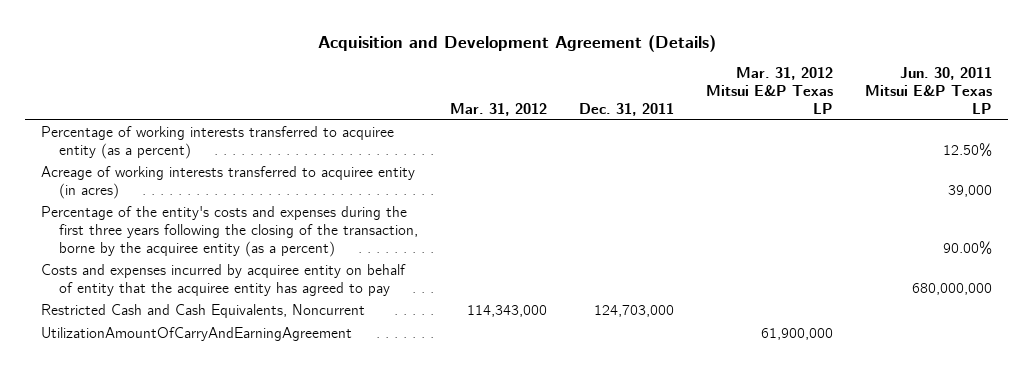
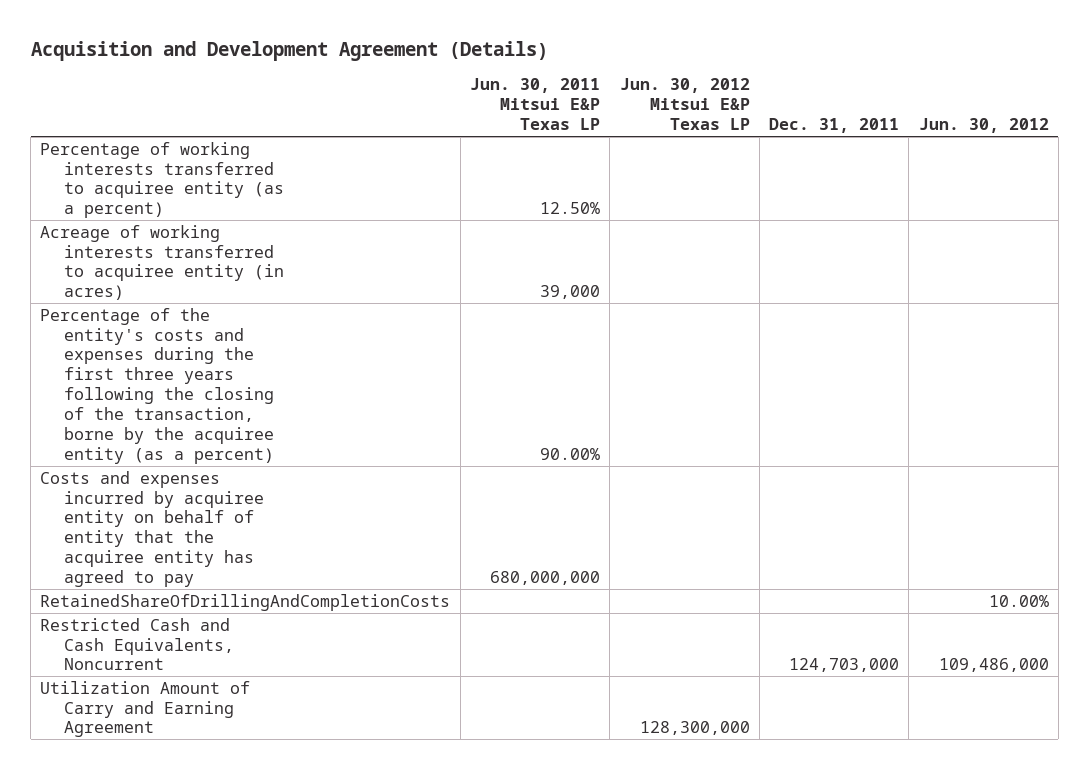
[449,102,547,116] Mar. 31, 2012 -> none
[706,67,834,114] Mar. 31, 2012 Mitsui E&P Texas LP -> none
none -> [619,78,750,131] Jun. 30, 2012 Mitsui E&P Texas LP
none -> [918,118,1049,134] Jun. 30, 2012
none -> [40,593,451,611] RetainedShareOfDrillingAndCompletionCosts
[41,327,353,342] UtilizationAmountOfCarryAndEarningAgreement -> [40,680,251,738] Utilization Amount of Carry and Earning Agreement

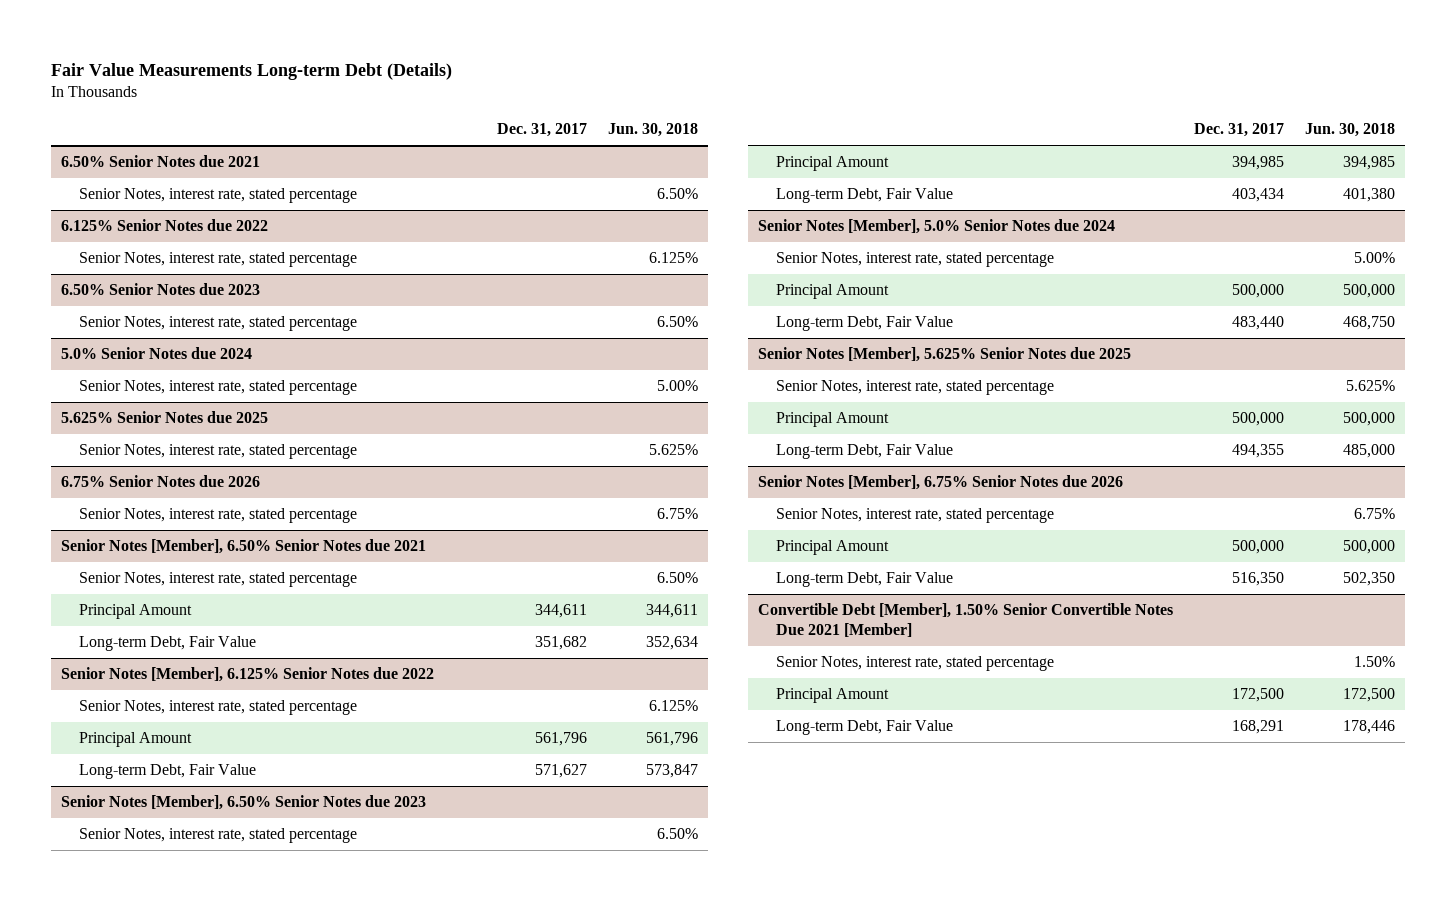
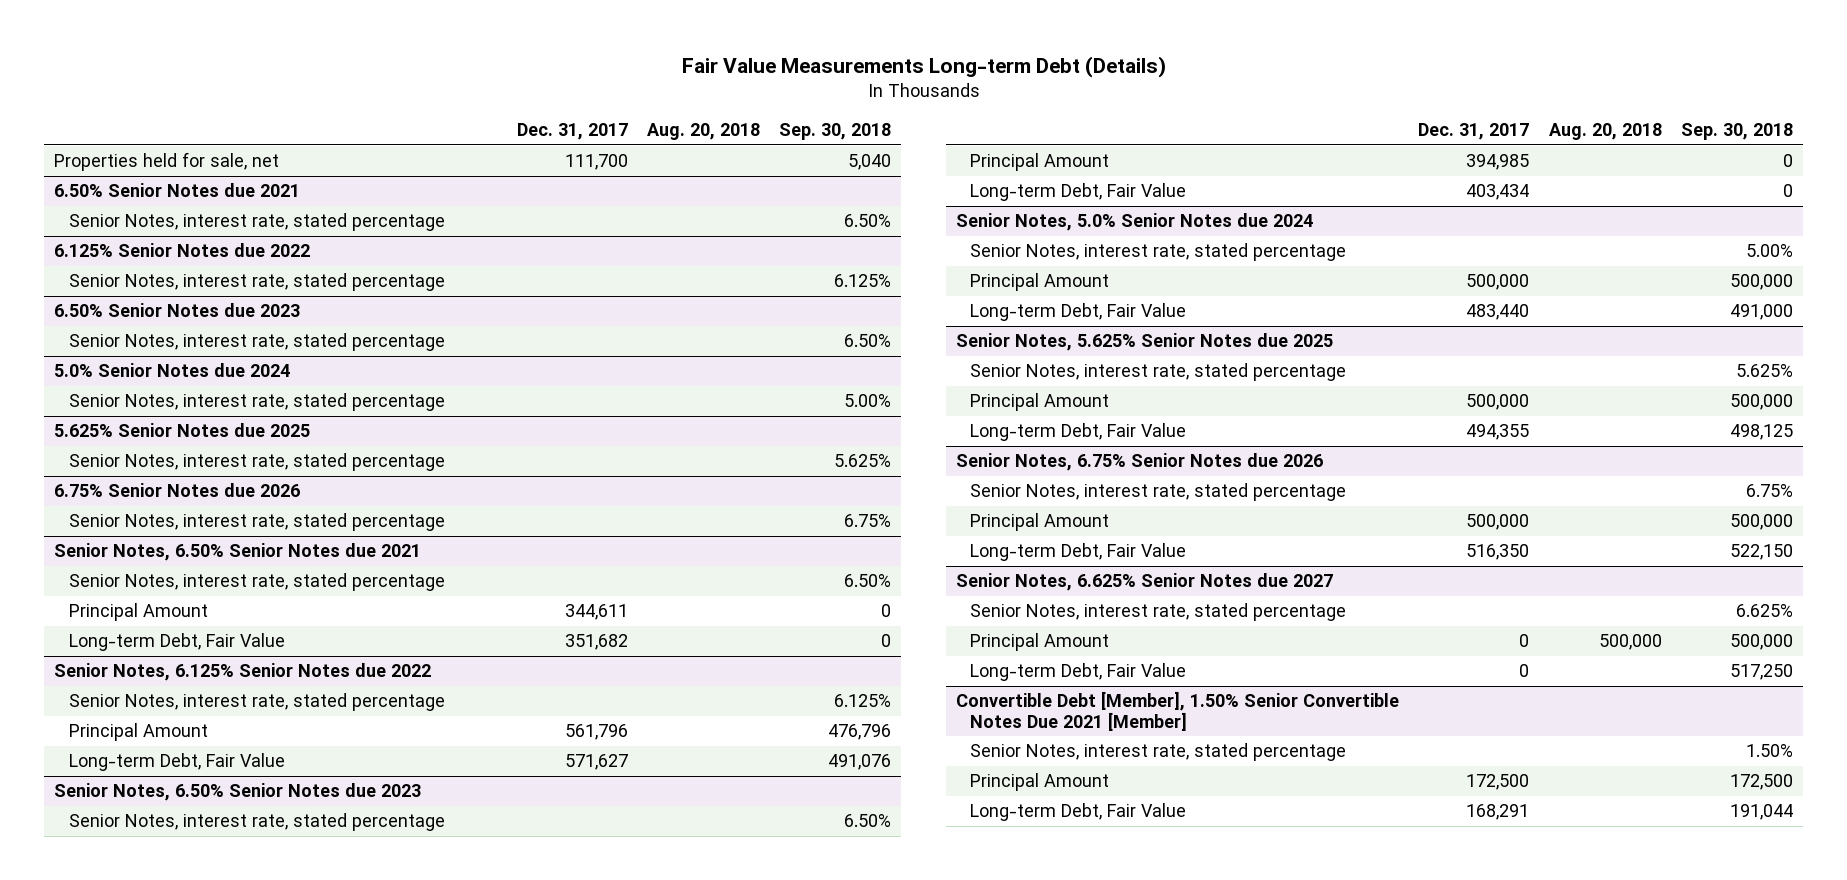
[607,123,698,138] Jun. 30, 2018 -> none
none -> [646,123,760,141] Aug. 20, 2018
none -> [779,123,892,141] Sep. 30, 2018
none -> [54,152,280,172] Properties held for sale, net
[61,539,427,555] Senior Notes [Member], 6.50% Senior Notes due 2021 -> [54,543,422,562] Senior Notes, 6.50% Senior Notes due 2021
[61,667,435,683] Senior Notes [Member], 6.125% Senior Notes due 2022 -> [54,663,432,682] Senior Notes, 6.125% Senior Notes due 2022
[61,795,427,811] Senior Notes [Member], 6.50% Senior Notes due 2023 -> [54,783,422,802] Senior Notes, 6.50% Senior Notes due 2023
[758,219,1116,235] Senior Notes [Member], 5.0% Senior Notes due 2024 -> [955,213,1313,232] Senior Notes, 5.0% Senior Notes due 2024
[758,347,1132,363] Senior Notes [Member], 5.625% Senior Notes due 2025 -> [955,333,1333,352] Senior Notes, 5.625% Senior Notes due 2025
[758,475,1124,491] Senior Notes [Member], 6.75% Senior Notes due 2026 -> [955,453,1323,472] Senior Notes, 6.75% Senior Notes due 2026
none -> [955,573,1333,592] Senior Notes, 6.625% Senior Notes due 2027
none -> [970,603,1347,622] Senior Notes, interest rate, stated percentage
none -> [970,633,1110,652] Principal Amount
none -> [970,663,1187,682] Long-term Debt, Fair Value

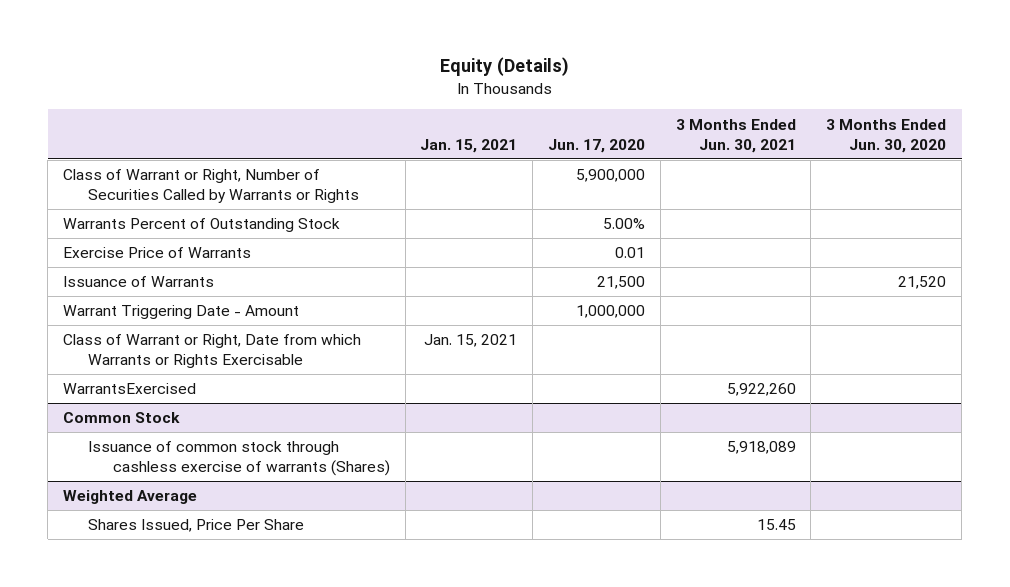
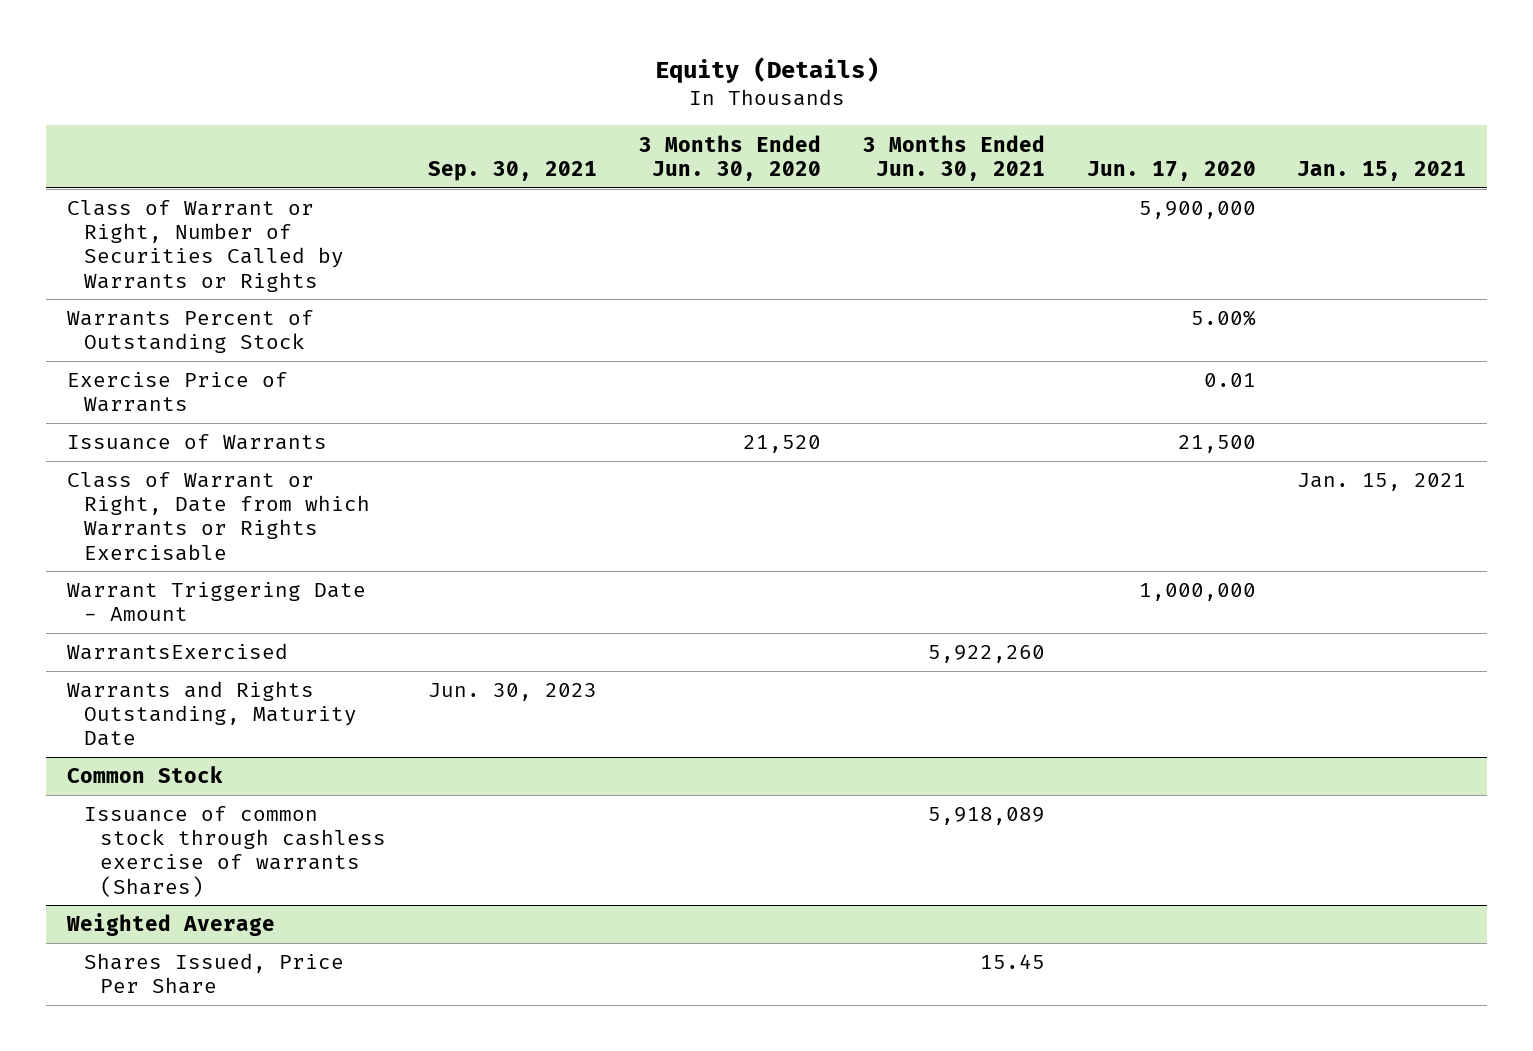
none -> [428,160,598,181] Sep. 30, 2021
[63,305,300,320] Warrant Triggering Date - Amount -> [66,582,366,622] Warrant Triggering Date - Amount
none -> [66,681,357,747] Warrants and Rights Outstanding, Maturity Date

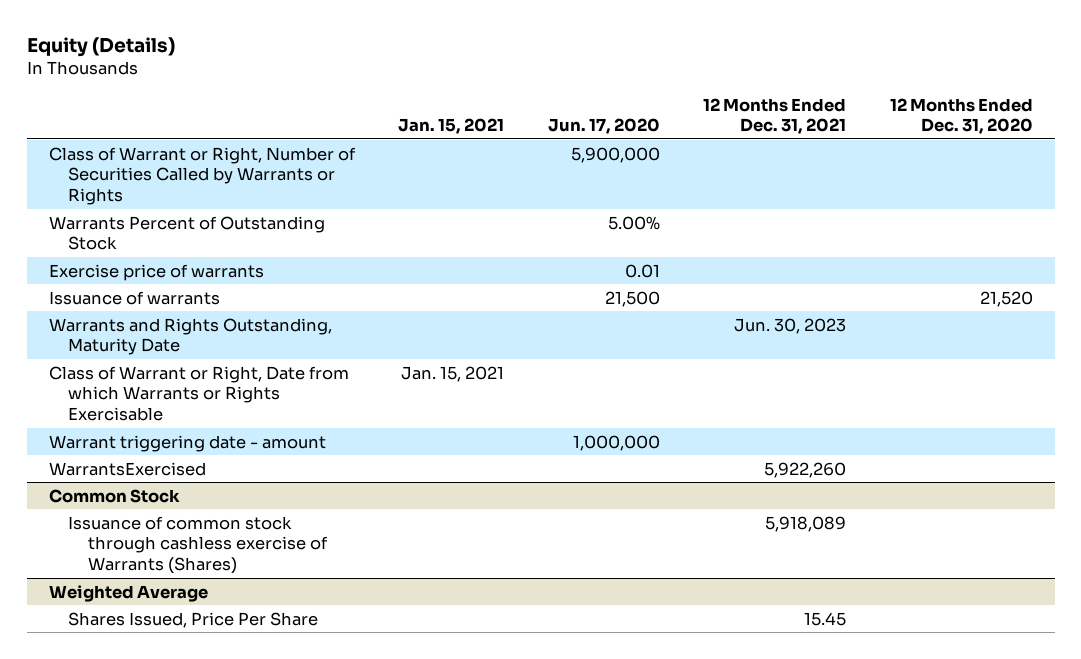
[428,160,598,181] Sep. 30, 2021 -> none
[639,134,822,181] 3 Months Ended Jun. 30, 2020 -> none
[862,134,1045,181] 3 Months Ended Jun. 30, 2021 -> none
none -> [703,97,847,135] 12 Months Ended Dec. 31, 2021
none -> [889,97,1033,135] 12 Months Ended Dec. 31, 2020
[66,372,288,413] Exercise Price of Warrants -> [48,263,264,281] Exercise price of warrants
[66,434,327,451] Issuance of Warrants -> [48,290,220,305] Issuance of warrants
[66,681,357,747] Warrants and Rights Outstanding, Maturity Date -> [48,317,332,356] Warrants and Rights Outstanding, Maturity Date
[66,582,366,622] Warrant Triggering Date - Amount -> [48,434,326,452] Warrant triggering date - amount
[83,806,387,897] Issuance of common stock through cashless exercise of warrants (Shares) -> [68,515,328,575] Issuance of common stock through cashless exercise of Warrants (Shares)

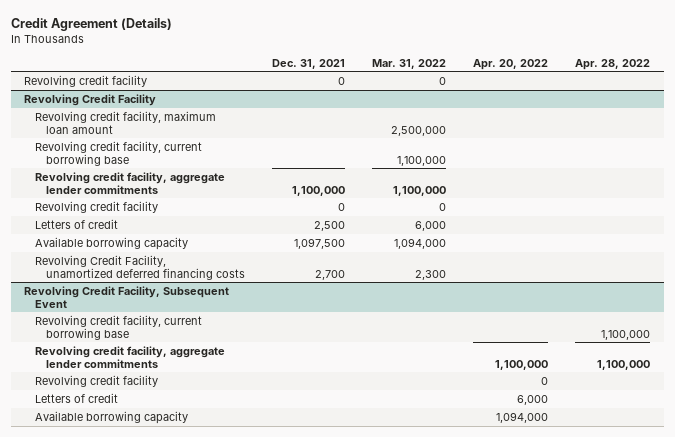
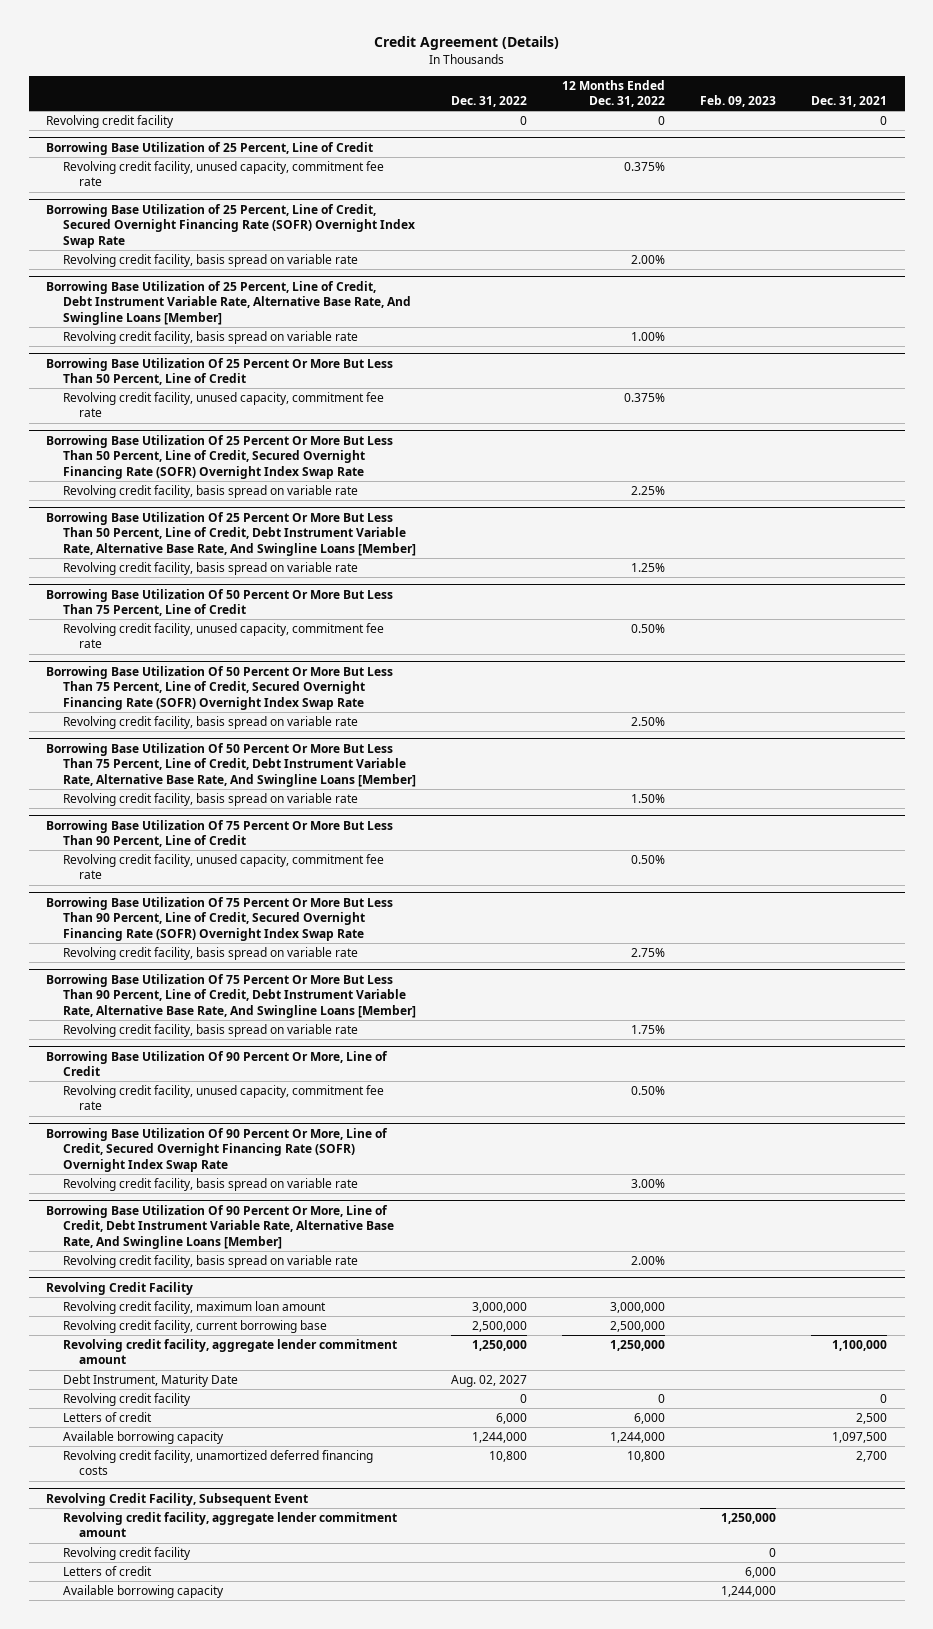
[372,58,447,69] Mar. 31, 2022 -> none
[473,58,549,70] Apr. 20, 2022 -> none
[575,58,651,70] Apr. 28, 2022 -> none
none -> [450,96,527,108] Dec. 31, 2022
none -> [562,79,666,108] 12 Months Ended Dec. 31, 2022
none -> [700,95,777,108] Feb. 09, 2023
none -> [46,141,374,155] Borrowing Base Utilization of 25 Percent, Line of Credit
none -> [62,160,384,187] Revolving credit facility, unused capacity, commitment fee rate
none -> [46,203,415,248] Borrowing Base Utilization of 25 Percent, Line of Credit, Secured Overnight Financing Rate (SOFR) Overnight Index Swap Rate
none -> [62,253,358,267] Revolving credit facility, basis spread on variable rate
none -> [46,280,411,325] Borrowing Base Utilization of 25 Percent, Line of Credit, Debt Instrument Variable Rate, Alternative Base Rate, And Swingline Loans [Member]
none -> [62,330,358,344] Revolving credit facility, basis spread on variable rate
none -> [46,357,394,386] Borrowing Base Utilization Of 25 Percent Or More But Less Than 50 Percent, Line of Credit
none -> [62,391,384,418] Revolving credit facility, unused capacity, commitment fee rate
none -> [46,434,394,479] Borrowing Base Utilization Of 25 Percent Or More But Less Than 50 Percent, Line of Credit, Secured Overnight Financing Rate (SOFR) Overnight Index Swap Rate
none -> [62,484,358,498] Revolving credit facility, basis spread on variable rate
none -> [46,511,416,556] Borrowing Base Utilization Of 25 Percent Or More But Less Than 50 Percent, Line of Credit, Debt Instrument Variable Rate, Alternative Base Rate, And Swingline Loans [Member]
none -> [62,561,358,575] Revolving credit facility, basis spread on variable rate
none -> [46,588,394,617] Borrowing Base Utilization Of 50 Percent Or More But Less Than 75 Percent, Line of Credit
none -> [62,622,384,649] Revolving credit facility, unused capacity, commitment fee rate
none -> [46,665,394,710] Borrowing Base Utilization Of 50 Percent Or More But Less Than 75 Percent, Line of Credit, Secured Overnight Financing Rate (SOFR) Overnight Index Swap Rate
none -> [62,715,358,729] Revolving credit facility, basis spread on variable rate
none -> [46,742,416,787] Borrowing Base Utilization Of 50 Percent Or More But Less Than 75 Percent, Line of Credit, Debt Instrument Variable Rate, Alternative Base Rate, And Swingline Loans [Member]
none -> [62,792,358,806] Revolving credit facility, basis spread on variable rate
none -> [46,819,394,848] Borrowing Base Utilization Of 75 Percent Or More But Less Than 90 Percent, Line of Credit
none -> [62,853,384,880] Revolving credit facility, unused capacity, commitment fee rate
none -> [46,896,394,941] Borrowing Base Utilization Of 75 Percent Or More But Less Than 90 Percent, Line of Credit, Secured Overnight Financing Rate (SOFR) Overnight Index Swap Rate
none -> [62,946,358,960] Revolving credit facility, basis spread on variable rate
none -> [46,973,416,1018] Borrowing Base Utilization Of 75 Percent Or More But Less Than 90 Percent, Line of Credit, Debt Instrument Variable Rate, Alternative Base Rate, And Swingline Loans [Member]
none -> [62,1023,358,1037] Revolving credit facility, basis spread on variable rate
none -> [46,1050,389,1077] Borrowing Base Utilization Of 90 Percent Or More, Line of Credit
none -> [62,1084,384,1111] Revolving credit facility, unused capacity, commitment fee rate
none -> [46,1127,389,1172] Borrowing Base Utilization Of 90 Percent Or More, Line of Credit, Secured Overnight Financing Rate (SOFR) Overnight Index Swap Rate
none -> [62,1177,358,1191] Revolving credit facility, basis spread on variable rate
none -> [46,1204,394,1249] Borrowing Base Utilization Of 90 Percent Or More, Line of Credit, Debt Instrument Variable Rate, Alternative Base Rate, And Swingline Loans [Member]
none -> [62,1254,358,1268] Revolving credit facility, basis spread on variable rate
[35,171,226,194] Revolving credit facility, aggregate lender commitments -> [62,1338,397,1365] Revolving credit facility, aggregate lender commitment amount
none -> [62,1373,238,1387] Debt Instrument, Maturity Date
[35,254,246,280] Revolving Credit Facility, unamortized deferred financing costs -> [62,1449,373,1476] Revolving credit facility, unamortized deferred financing costs
[35,314,203,340] Revolving credit facility, current borrowing base -> none
[35,345,226,368] Revolving credit facility, aggregate lender commitments -> [62,1511,397,1538] Revolving credit facility, aggregate lender commitment amount

